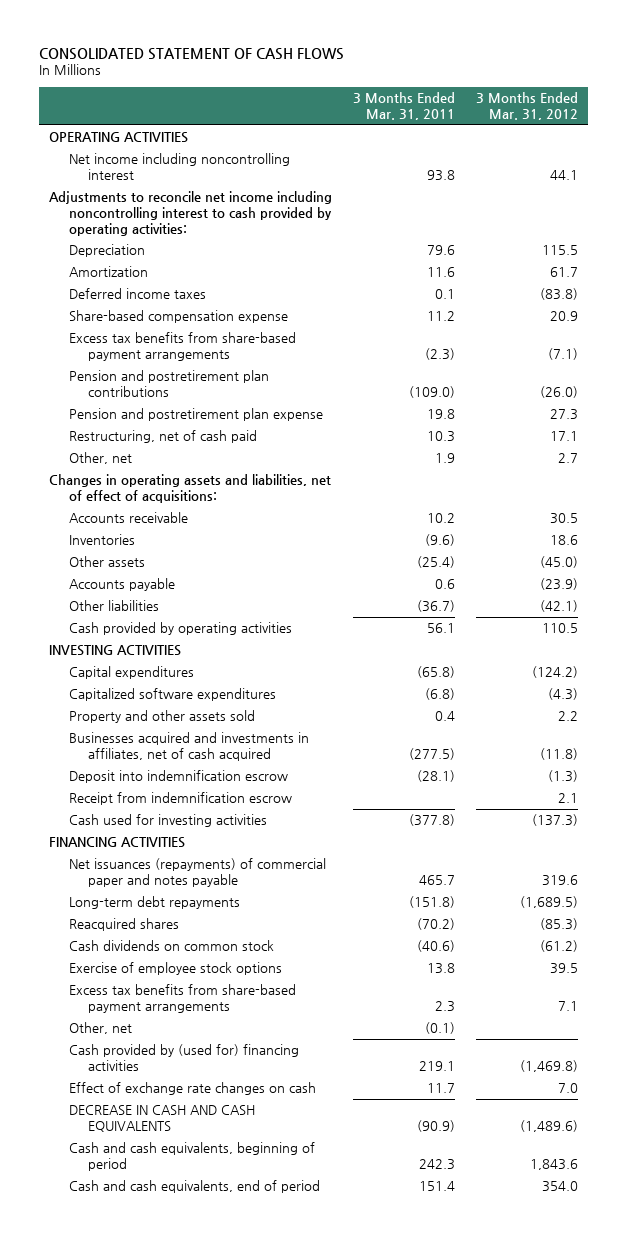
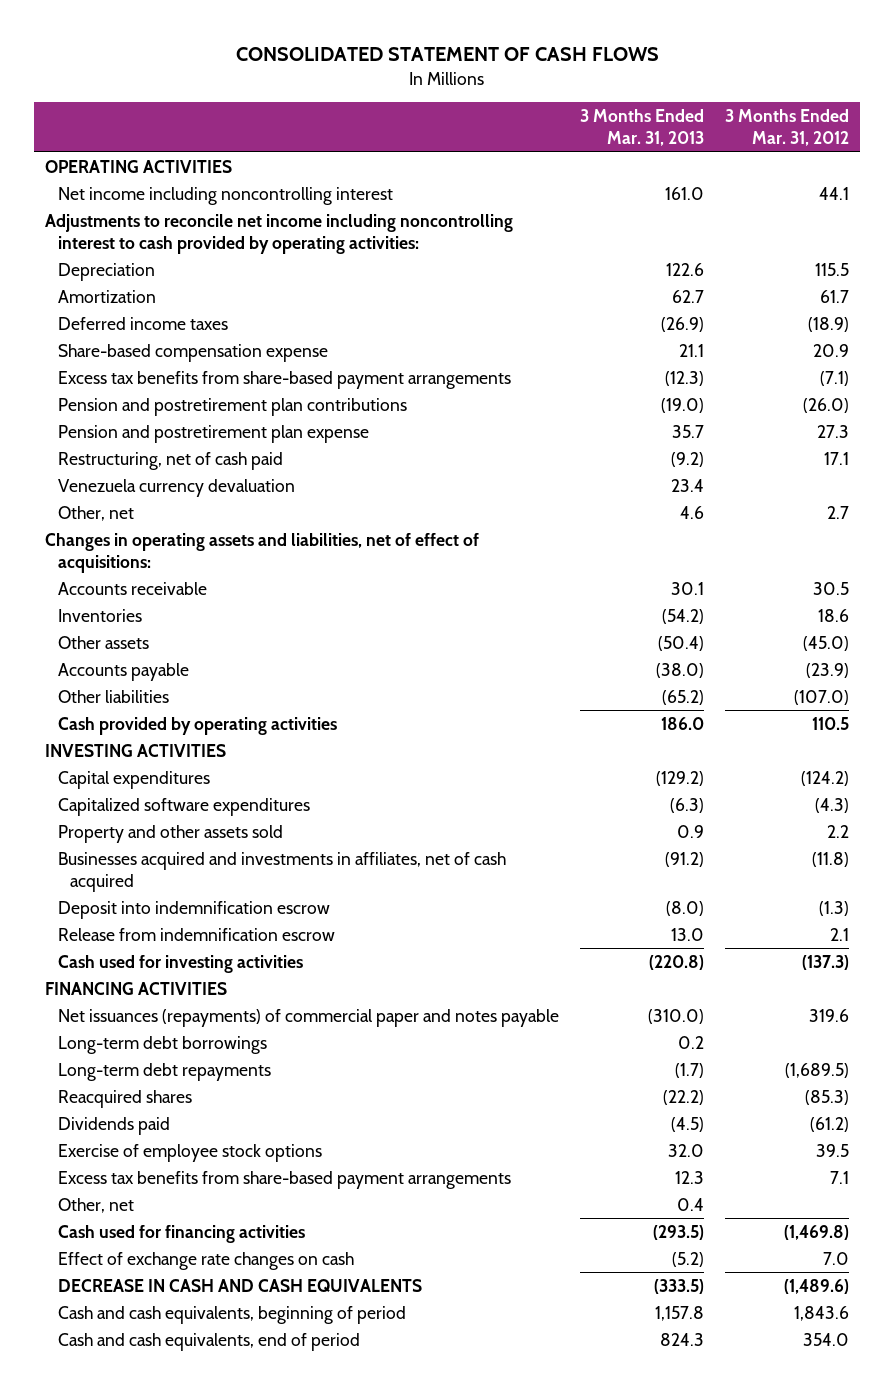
[353,92,456,120] 3 Months Ended Mar. 31, 2011 -> none
none -> [580,108,705,147] 3 Months Ended Mar. 31, 2013
[539,288,578,301] (83.8) -> [808,316,850,332] (18.9)
none -> [57,478,295,497] Venezuela currency devaluation
[539,600,578,613] (42.1) -> [794,689,850,705] (107.0)
[68,792,292,806] Receipt from indemnification escrow -> [57,927,335,941] Release from indemnification escrow
none -> [57,1035,267,1054] Long-term debt borrowings
[68,940,274,952] Cash dividends on common stock -> [57,1116,170,1135] Dividends paid
[68,1044,299,1072] Cash provided by (used for) financing activities -> [57,1224,305,1243] Cash used for financing activities

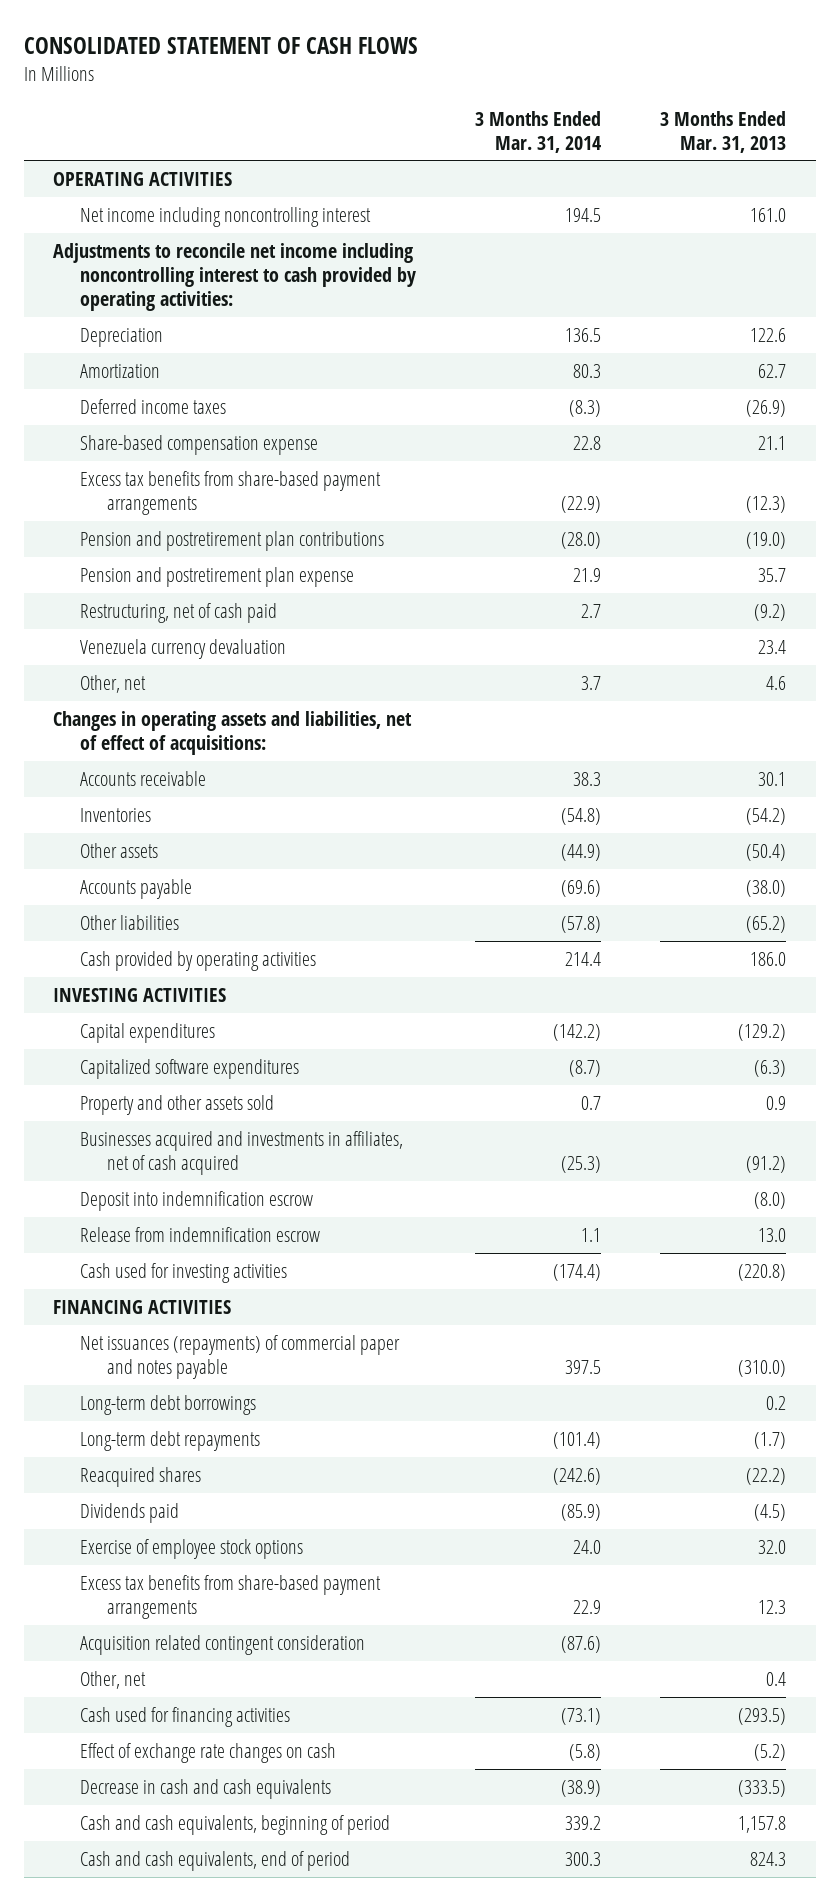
[725,108,850,147] 3 Months Ended Mar. 31, 2012 -> none
none -> [475,110,602,153] 3 Months Ended Mar. 31, 2014
none -> [80,1634,366,1655] Acquisition related contingent consideration
[57,1278,422,1292] DECREASE IN CASH AND CASH EQUIVALENTS -> [80,1778,332,1799] Decrease in cash and cash equivalents

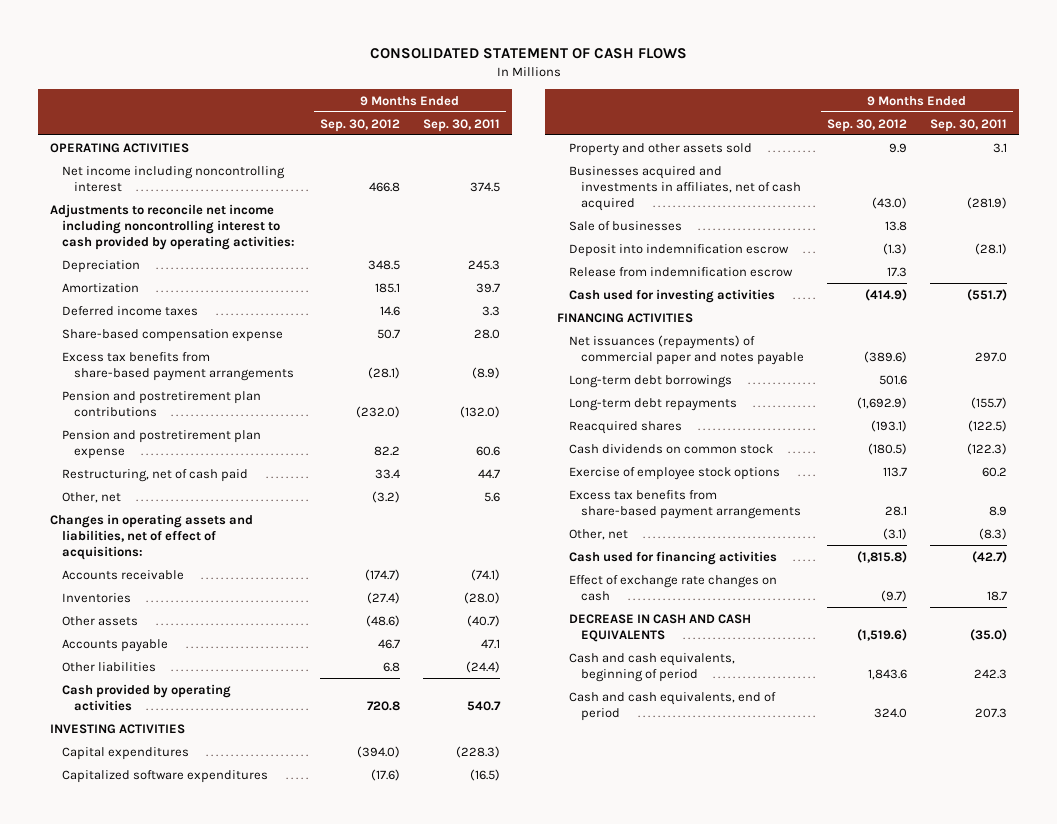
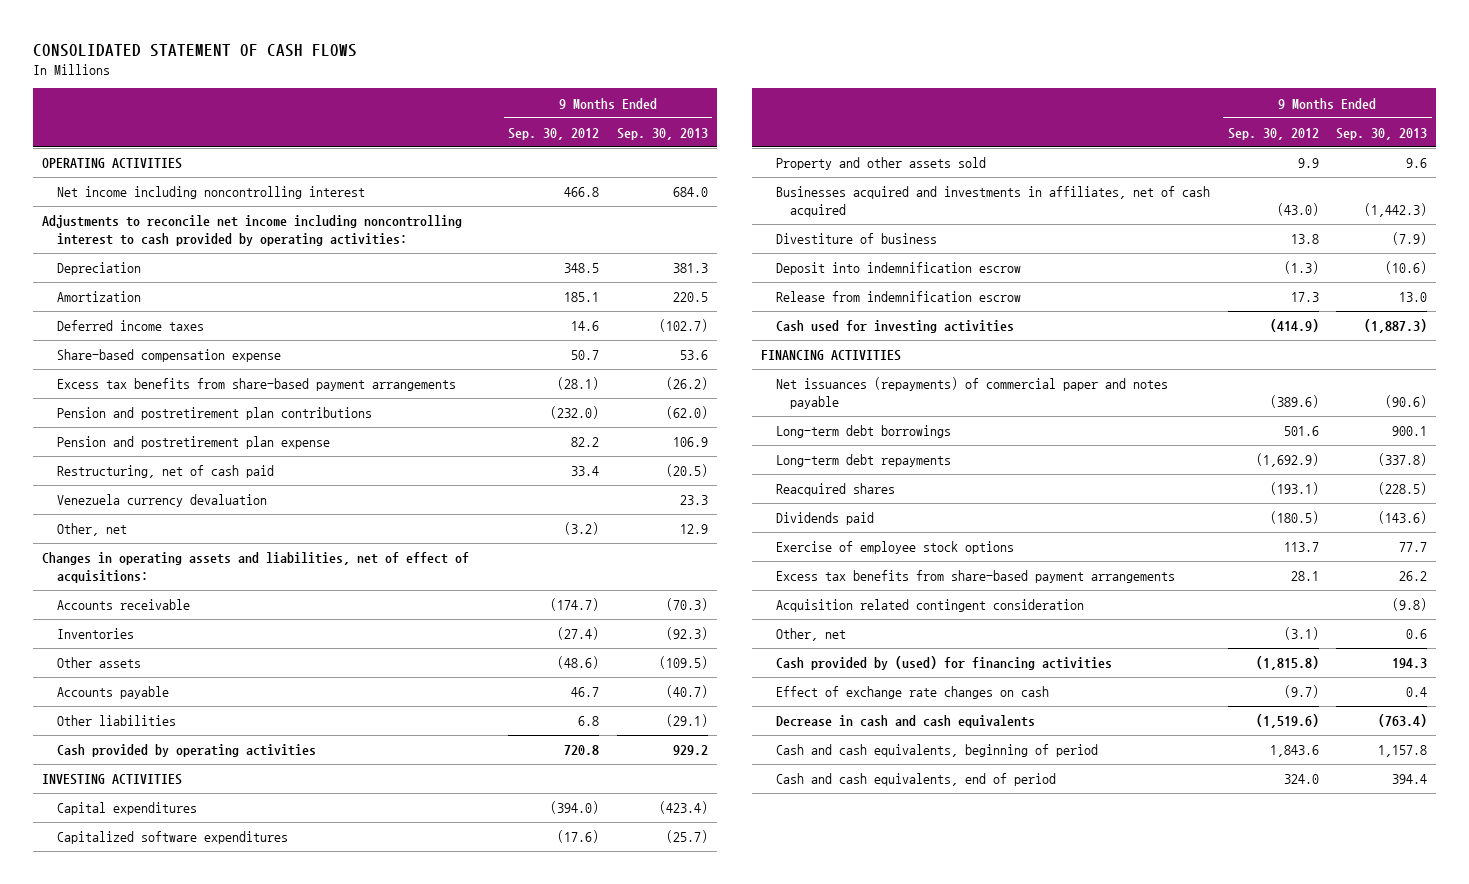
[423,118,501,132] Sep. 30, 2011 -> none
none -> [616,127,708,140] Sep. 30, 2013
none -> [56,494,267,508] Venezuela currency devaluation
[568,220,682,231] Sale of businesses -> [775,233,937,245] Divestiture of business
[568,443,773,454] Cash dividends on common stock -> [775,512,874,526] Dividends paid
none -> [775,599,1084,613] Acquisition related contingent consideration
[568,550,777,565] Cash used for financing activities -> [775,656,1112,671] Cash provided by (used) for financing activities
[568,613,751,642] DECREASE IN CASH AND CASH EQUIVALENTS -> [775,715,1035,729] Decrease in cash and cash equivalents

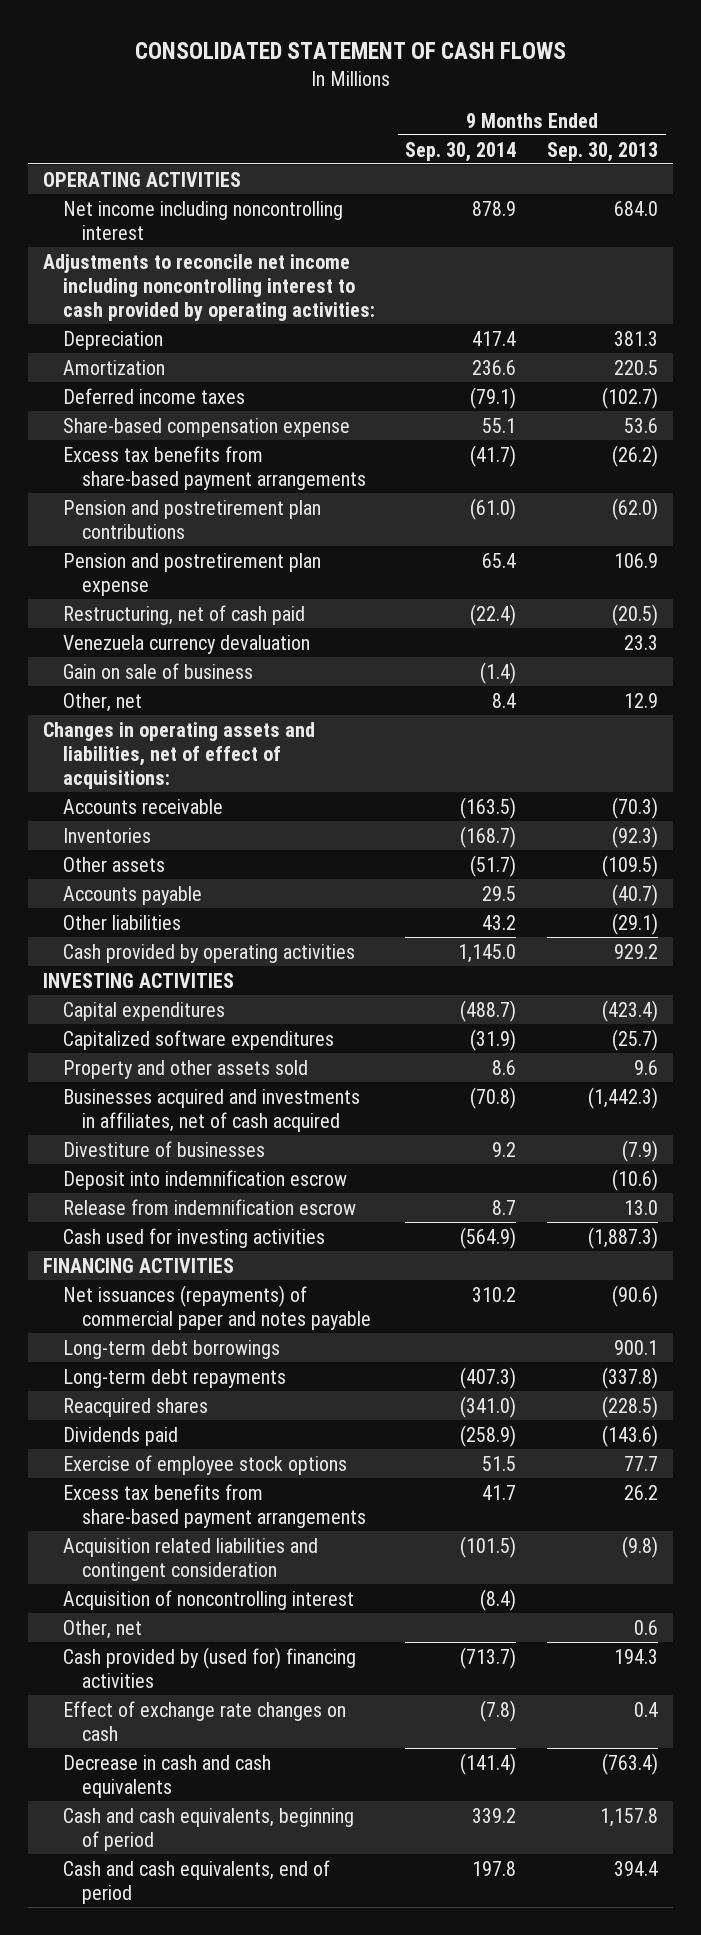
[508,127,600,140] Sep. 30, 2012 -> none
none -> [405,141,517,162] Sep. 30, 2014
none -> [62,662,253,679] Gain on sale of business
[775,233,937,245] Divestiture of business -> [62,1140,265,1157] Divestiture of businesses
[775,599,1084,613] Acquisition related contingent consideration -> [62,1537,318,1581] Acquisition related liabilities and contingent consideration
none -> [62,1589,354,1610] Acquisition of noncontrolling interest
[775,656,1112,671] Cash provided by (used) for financing activities -> [62,1646,356,1688] Cash provided by (used for) financing activities

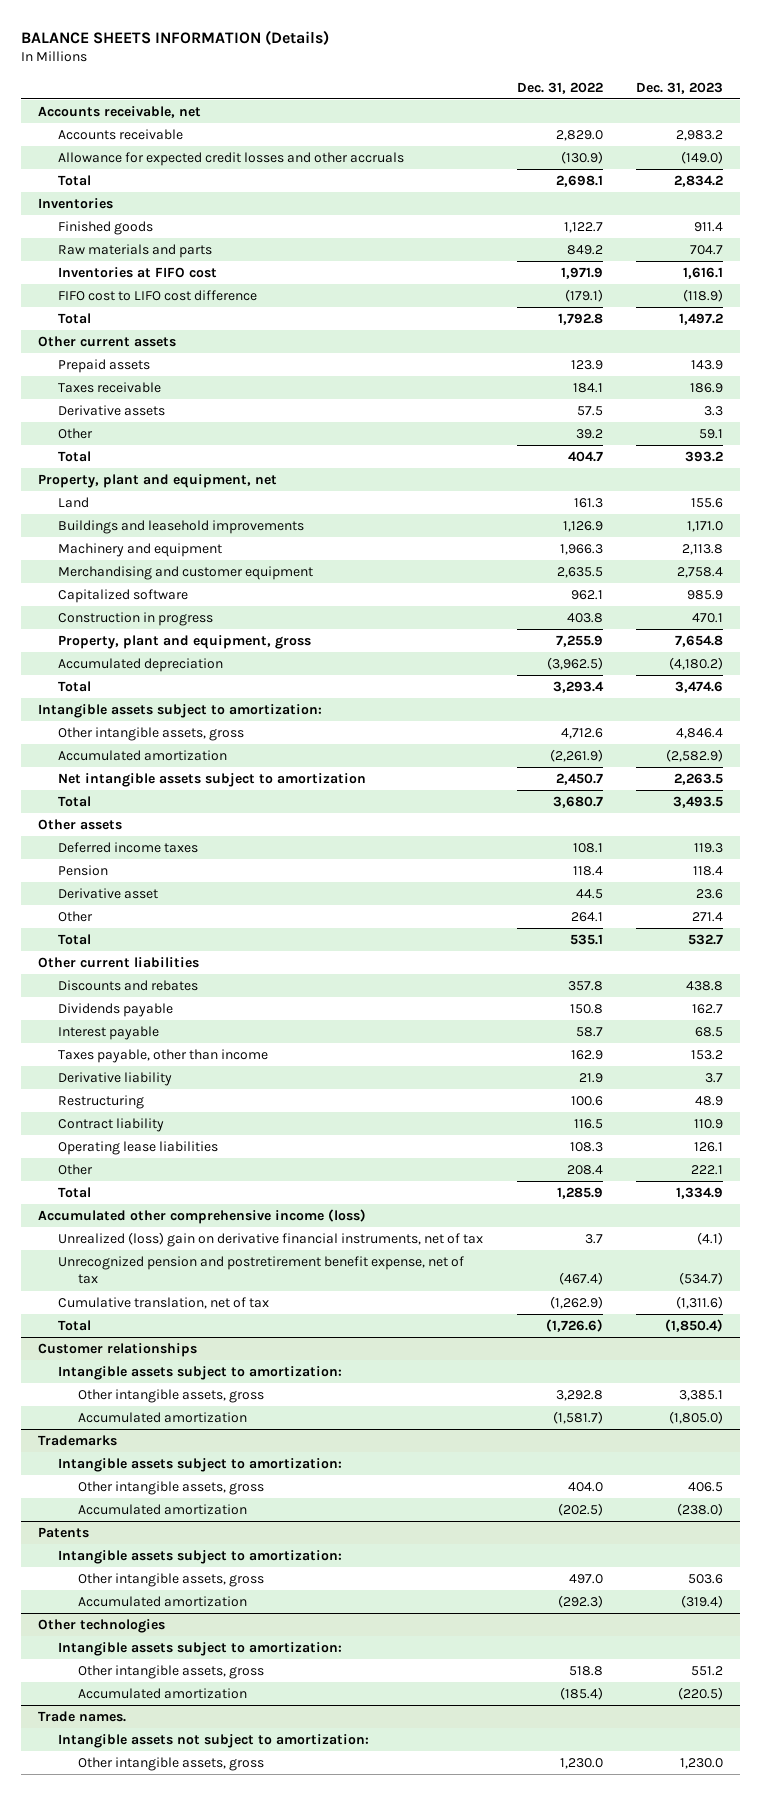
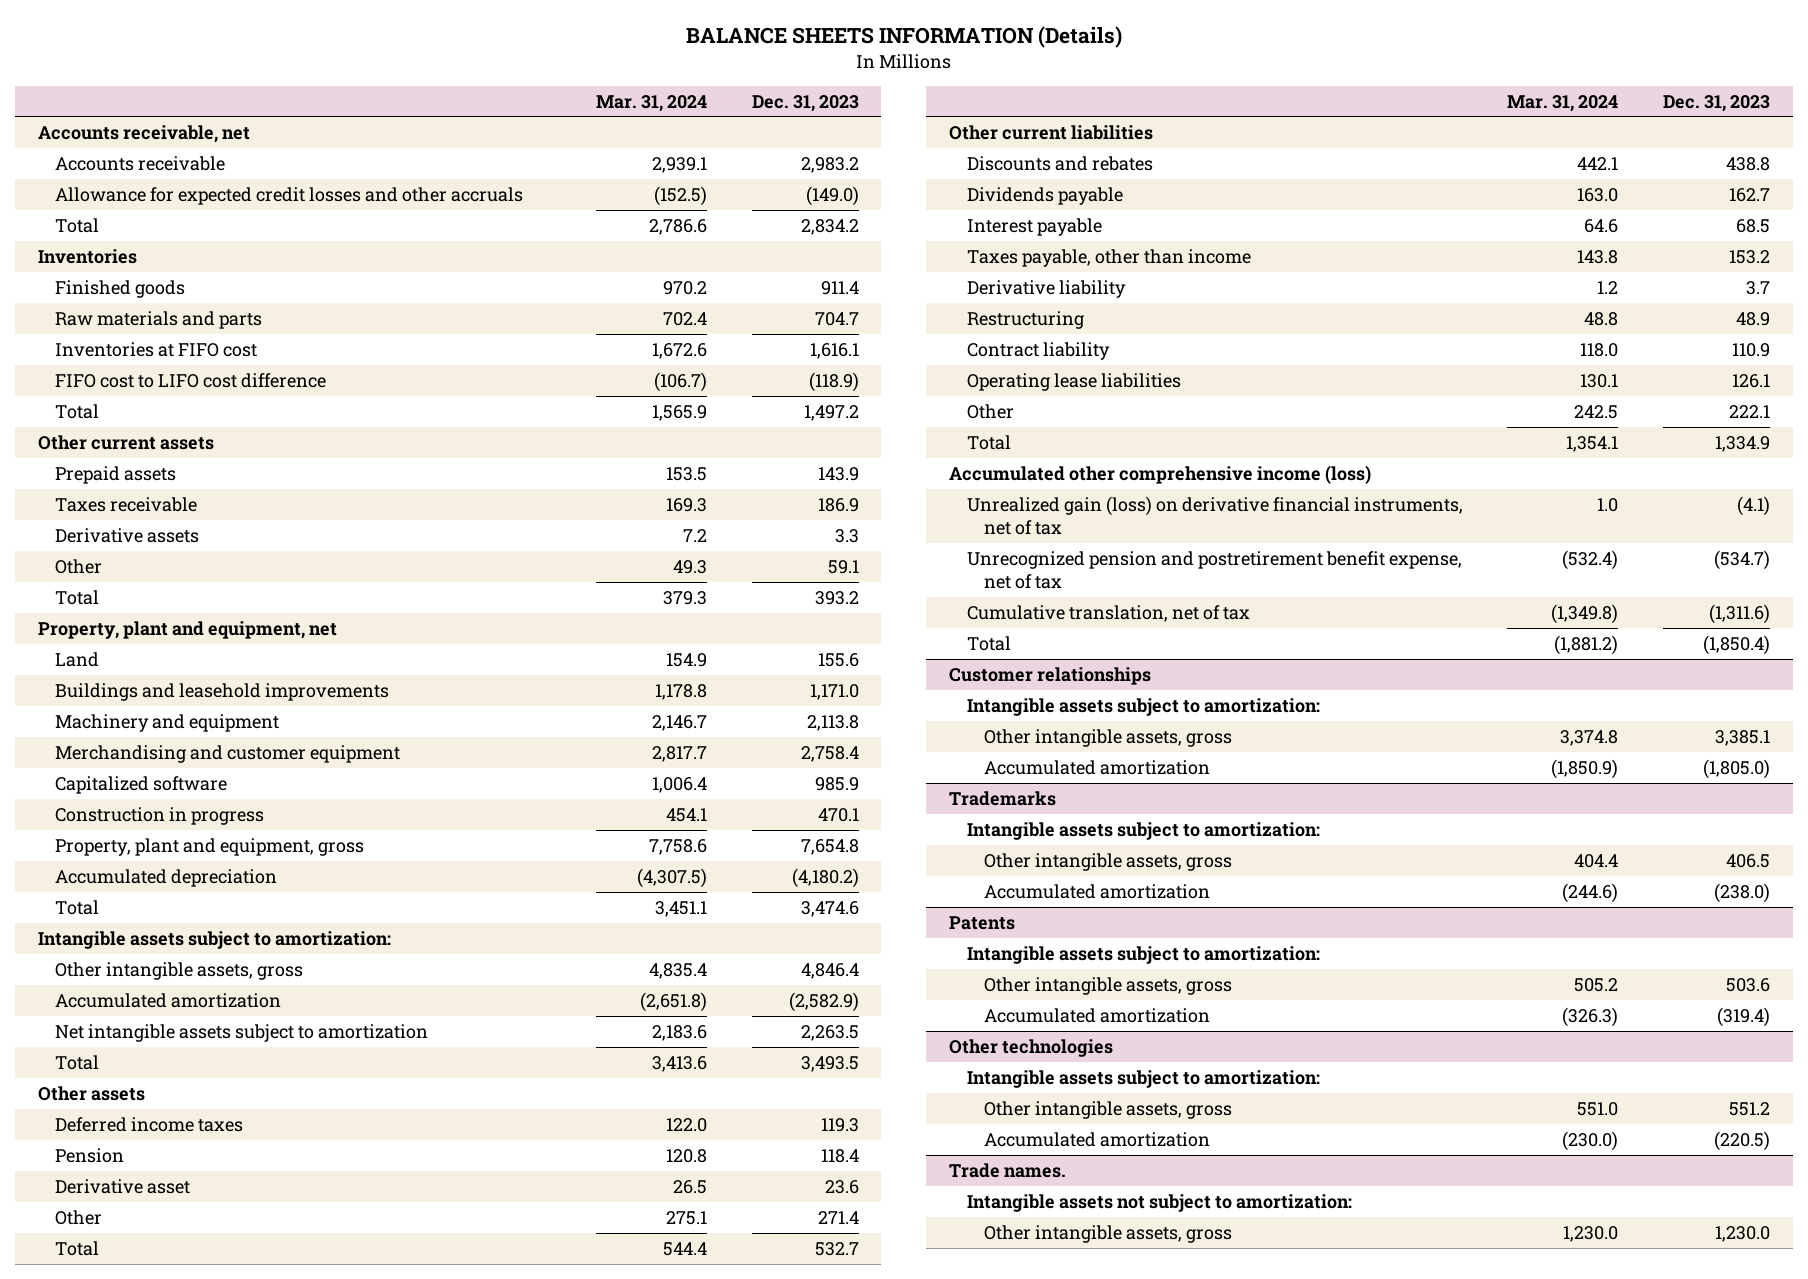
[516,81,603,94] Dec. 31, 2022 -> none
none -> [595,94,707,112] Mar. 31, 2024
[57,1232,483,1248] Unrealized (loss) gain on derivative financial instruments, net of tax -> [966,495,1463,535] Unrealized gain (loss) on derivative financial instruments, net of tax

